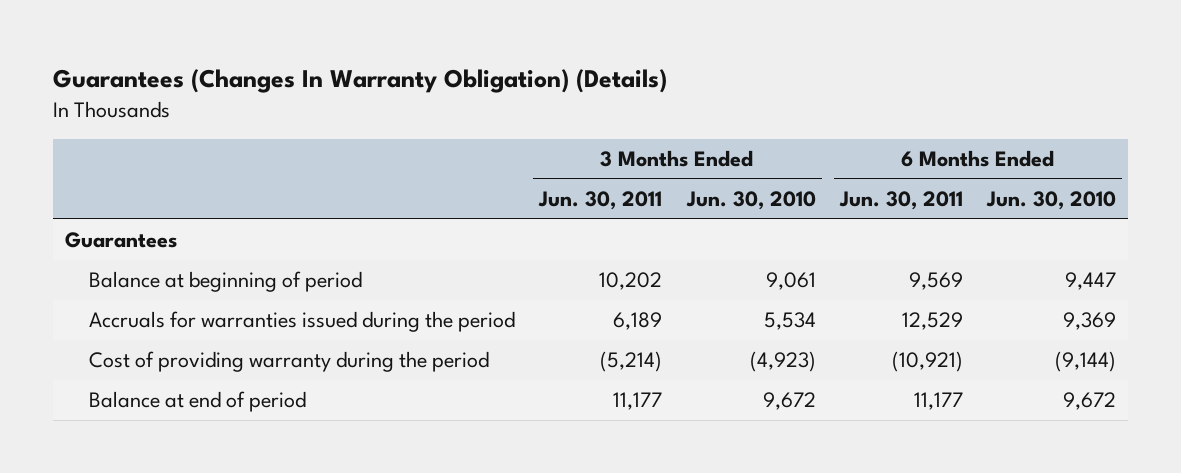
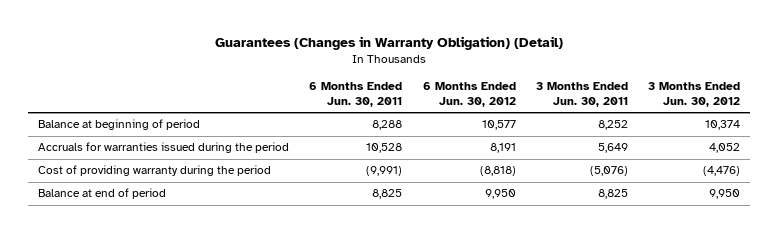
[53,69,668,94] Guarantees (Changes In Warranty Obligation) (Details) -> [215,35,564,50] Guarantees (Changes in Warranty Obligation) (Detail)
[685,191,816,211] Jun. 30, 2010 -> none
[985,191,1116,211] Jun. 30, 2010 -> none
none -> [422,82,516,107] 6 Months Ended Jun. 30, 2012
none -> [648,82,741,107] 3 Months Ended Jun. 30, 2012
[65,232,178,249] Guarantees -> none
[599,272,663,291] 10,202 -> [597,120,628,131] 8,252
[908,272,963,291] 9,569 -> [372,120,403,131] 8,288
[613,312,663,331] 6,189 -> [597,143,628,154] 5,649
[901,312,963,331] 12,529 -> [366,143,403,154] 10,528
[600,351,663,373] (5,214) -> [589,166,628,177] (5,076)
[891,351,963,373] (10,921) -> [366,166,403,177] (9,991)
[613,392,663,411] 11,177 -> [597,189,628,200] 8,825
[913,392,963,411] 11,177 -> [372,189,403,200] 8,825

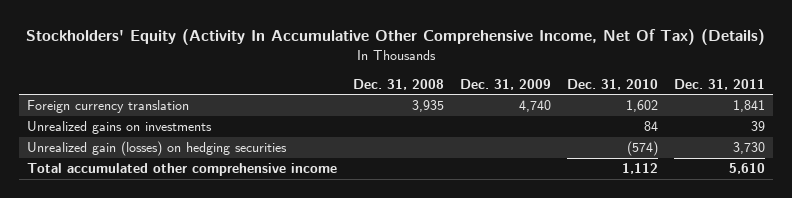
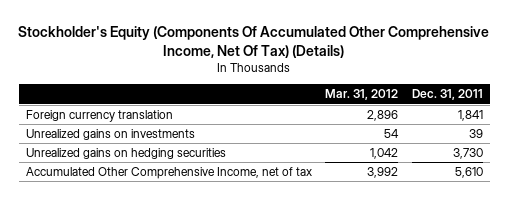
[26,28,766,45] Stockholders' Equity (Activity In Accumulative Other Comprehensive Income, Net Of Tax) (Details) -> [18,26,490,59] Stockholder's Equity (Components Of Accumulated Other Comprehensive Income, Net Of Tax) (Details)
[353,78,445,90] Dec. 31, 2008 -> none
[460,78,552,90] Dec. 31, 2009 -> none
[566,78,658,90] Dec. 31, 2010 -> none
none -> [325,89,399,101] Mar. 31, 2012
[27,141,288,157] Unrealized gain (losses) on hedging securities -> [25,148,226,160] Unrealized gains on hedging securities
[27,163,338,177] Total accumulated other comprehensive income -> [25,167,312,180] Accumulated Other Comprehensive Income, net of tax

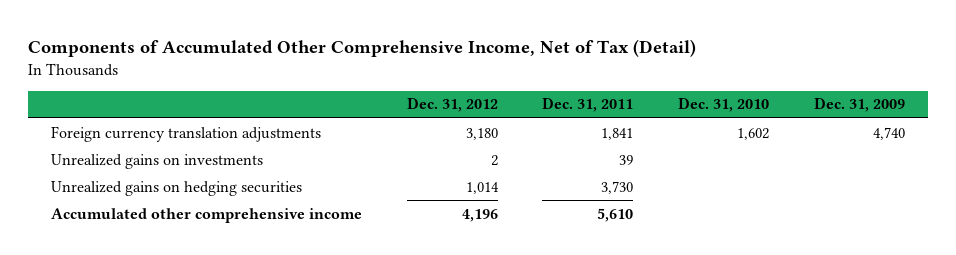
[18,26,490,59] Stockholder's Equity (Components Of Accumulated Other Comprehensive Income, Net Of Tax) (Details) -> [28,39,697,58] Components of Accumulated Other Comprehensive Income, Net of Tax (Detail)
[325,89,399,101] Mar. 31, 2012 -> none
none -> [406,97,498,113] Dec. 31, 2012
none -> [678,97,770,113] Dec. 31, 2010
none -> [814,97,906,113] Dec. 31, 2009
[25,110,173,123] Foreign currency translation -> [50,125,321,142] Foreign currency translation adjustments
[25,167,312,180] Accumulated Other Comprehensive Income, net of tax -> [50,207,362,223] Accumulated other comprehensive income

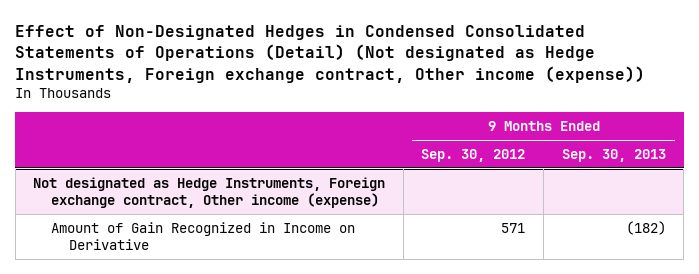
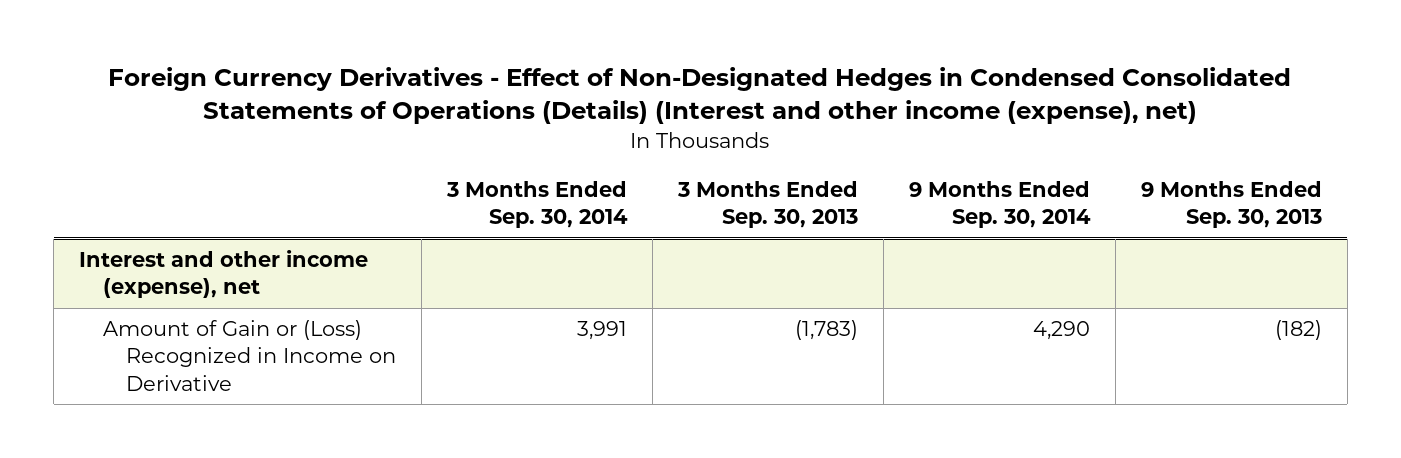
[15,24,646,83] Effect of Non-Designated Hedges in Condensed Consolidated Statements of Operations (Detail) (Not designated as Hedge Instruments, Foreign exchange contract, Other income (expense)) -> [108,67,1292,125] Foreign Currency Derivatives - Effect of Non-Designated Hedges in Condensed Consolidated Statements of Operations (Details) (Interest and other income (expense), net)
[421,149,526,163] Sep. 30, 2012 -> none
none -> [446,180,629,229] 3 Months Ended Sep. 30, 2014
none -> [677,180,859,229] 3 Months Ended Sep. 30, 2013
none -> [909,180,1092,229] 9 Months Ended Sep. 30, 2014
[33,176,386,209] Not designated as Hedge Instruments, Foreign exchange contract, Other income (expense) -> none
none -> [79,250,369,299] Interest and other income (expense), net
[51,221,356,251] Amount of Gain Recognized in Income on Derivative -> [102,320,397,391] Amount of Gain or (Loss) Recognized in Income on Derivative

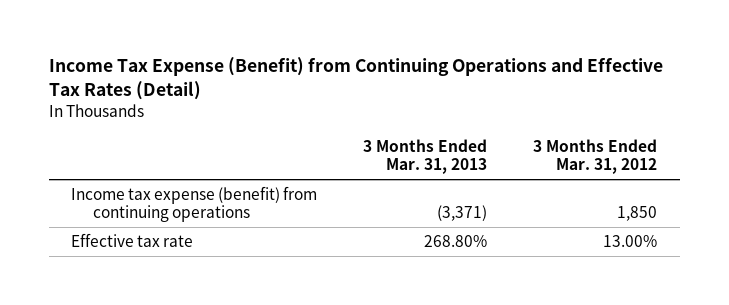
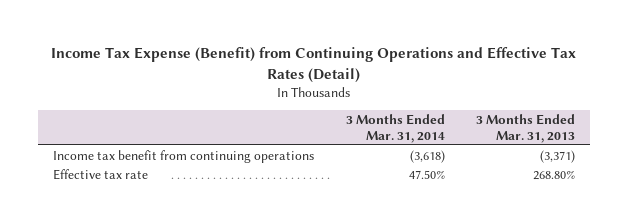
[533,139,658,175] 3 Months Ended Mar. 31, 2012 -> none
none -> [345,113,445,143] 3 Months Ended Mar. 31, 2014
[71,185,318,222] Income tax expense (benefit) from continuing operations -> [53,149,315,163] Income tax benefit from continuing operations

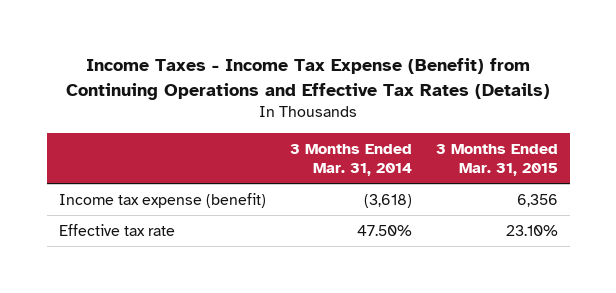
[51,47,577,83] Income Tax Expense (Benefit) from Continuing Operations and Effective Tax Rates (Detail) -> [66,58,551,100] Income Taxes - Income Tax Expense (Benefit) from Continuing Operations and Effective Tax Rates (Details)
[475,113,575,143] 3 Months Ended Mar. 31, 2013 -> none
none -> [435,144,558,177] 3 Months Ended Mar. 31, 2015
[53,149,315,163] Income tax benefit from continuing operations -> [58,192,266,208] Income tax expense (benefit)

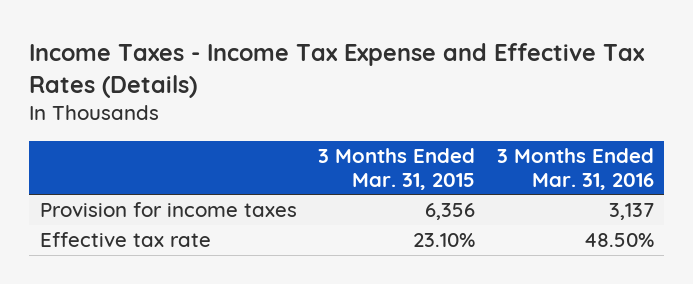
[66,58,551,100] Income Taxes - Income Tax Expense (Benefit) from Continuing Operations and Effective Tax Rates (Details) -> [28,42,645,98] Income Taxes - Income Tax Expense and Effective Tax Rates (Details)
[289,144,412,177] 3 Months Ended Mar. 31, 2014 -> none
none -> [496,148,654,190] 3 Months Ended Mar. 31, 2016
[58,192,266,208] Income tax expense (benefit) -> [39,202,297,218] Provision for income taxes

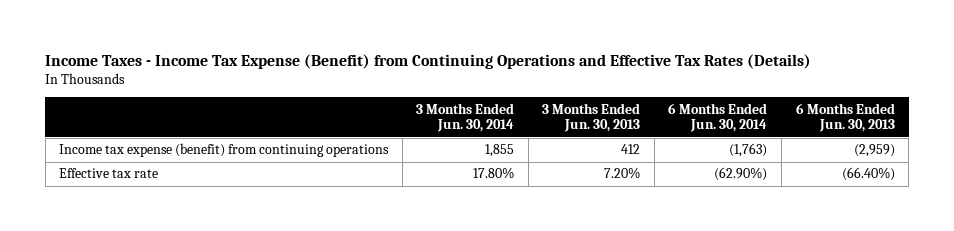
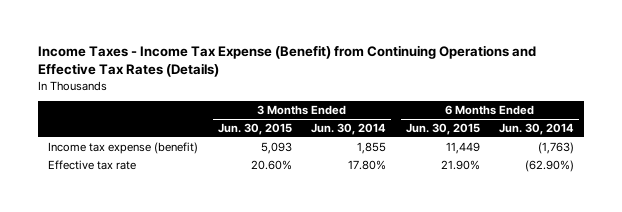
[542,102,641,133] 3 Months Ended Jun. 30, 2013 -> none
[795,102,895,133] 6 Months Ended Jun. 30, 2013 -> none
none -> [217,123,292,136] Jun. 30, 2015
none -> [405,123,480,136] Jun. 30, 2015
[59,143,390,158] Income tax expense (benefit) from continuing operations -> [48,141,199,154] Income tax expense (benefit)

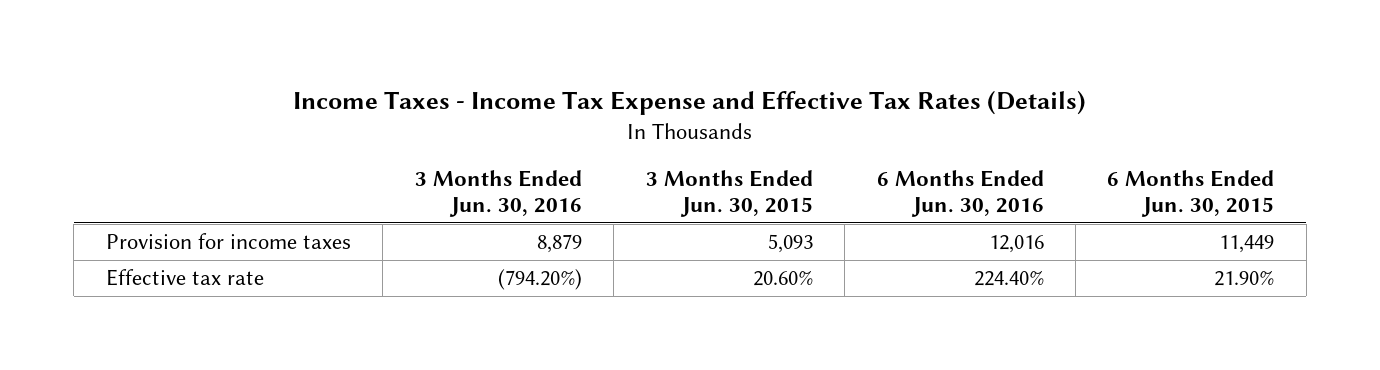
[38,45,537,78] Income Taxes - Income Tax Expense (Benefit) from Continuing Operations and Effective Tax Rates (Details) -> [293,89,1087,115] Income Taxes - Income Tax Expense and Effective Tax Rates (Details)
[311,123,387,136] Jun. 30, 2014 -> none
[499,123,575,136] Jun. 30, 2014 -> none
none -> [414,170,582,218] 3 Months Ended Jun. 30, 2016
none -> [876,170,1044,218] 6 Months Ended Jun. 30, 2016
[48,141,199,154] Income tax expense (benefit) -> [105,233,351,250] Provision for income taxes

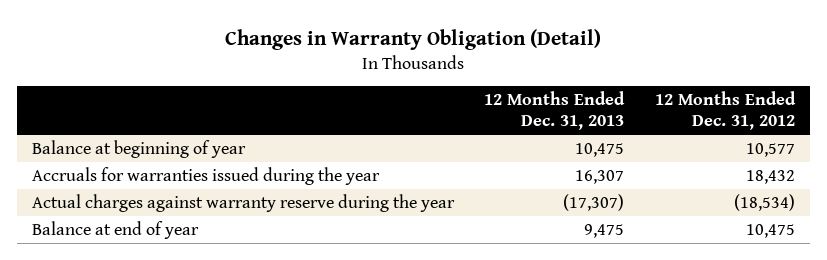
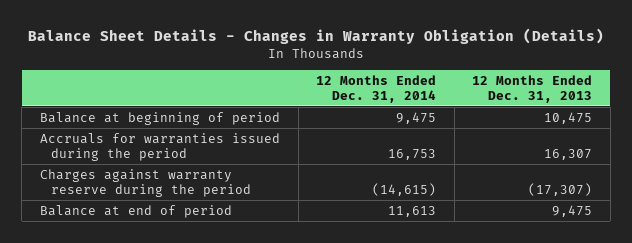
[225,28,602,50] Changes in Warranty Obligation (Detail) -> [28,28,605,45] Balance Sheet Details - Changes in Warranty Obligation (Details)
[654,91,796,131] 12 Months Ended Dec. 31, 2012 -> none
none -> [316,74,437,103] 12 Months Ended Dec. 31, 2014
[32,139,247,158] Balance at beginning of year -> [40,111,281,125] Balance at beginning of period
[32,166,381,185] Accruals for warranties issued during the year -> [40,132,281,161] Accruals for warranties issued during the period
[32,193,456,212] Actual charges against warranty reserve during the year -> [40,168,251,197] Charges against warranty reserve during the period
[32,220,200,239] Balance at end of year -> [40,204,233,218] Balance at end of period

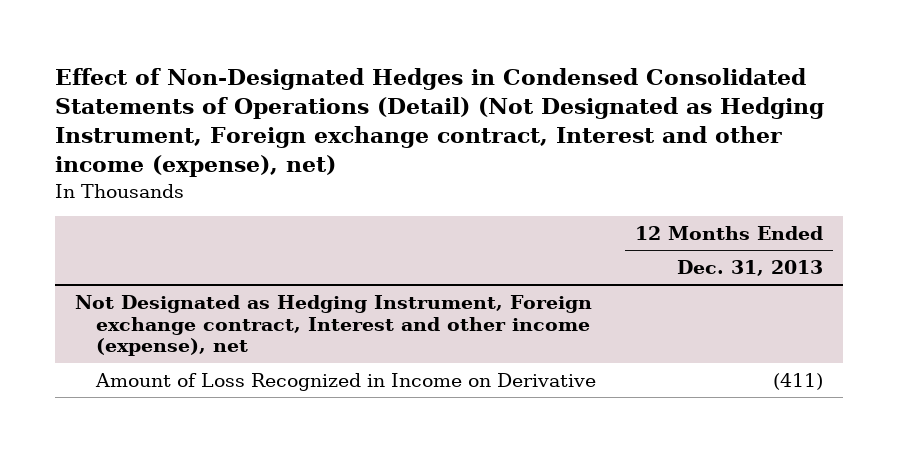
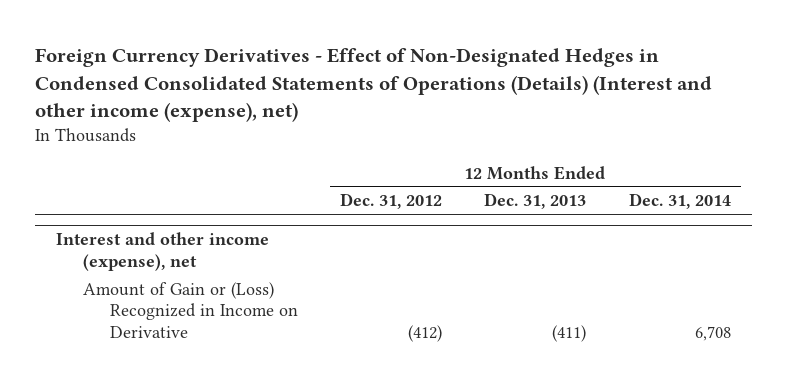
[55,67,825,178] Effect of Non-Designated Hedges in Condensed Consolidated Statements of Operations (Detail) (Not Designated as Hedging Instrument, Foreign exchange contract, Interest and other income (expense), net) -> [34,48,712,123] Foreign Currency Derivatives - Effect of Non-Designated Hedges in Condensed Consolidated Statements of Operations (Details) (Interest and other income (expense), net)
none -> [340,193,443,210] Dec. 31, 2012
none -> [628,193,731,210] Dec. 31, 2014
[75,294,593,357] Not Designated as Hedging Instrument, Foreign exchange contract, Interest and other income (expense), net -> none
none -> [55,232,269,272] Interest and other income (expense), net
[94,372,596,391] Amount of Loss Recognized in Income on Derivative -> [82,281,298,338] Amount of Gain or (Loss) Recognized in Income on Derivative

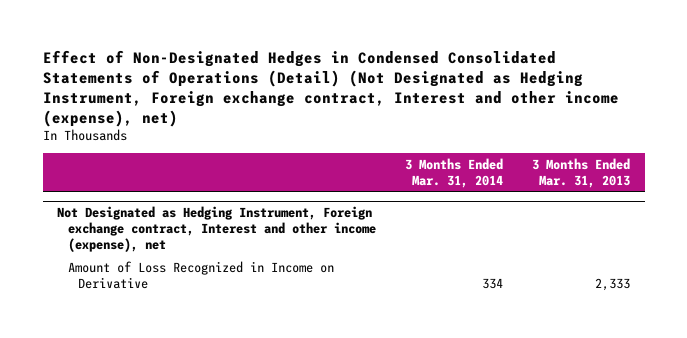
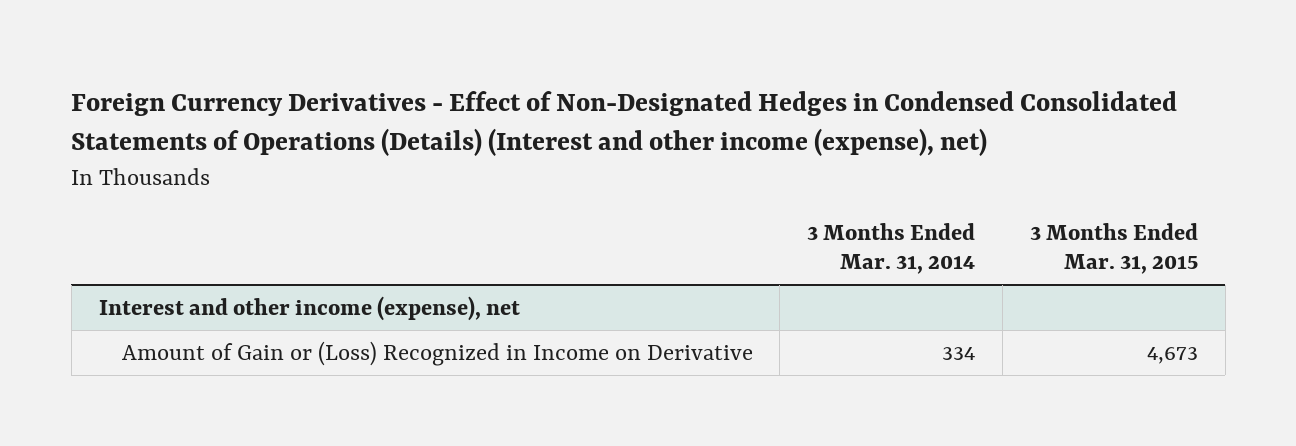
[42,49,619,127] Effect of Non-Designated Hedges in Condensed Consolidated Statements of Operations (Detail) (Not Designated as Hedging Instrument, Foreign exchange contract, Interest and other income (expense), net) -> [71,90,1178,157] Foreign Currency Derivatives - Effect of Non-Designated Hedges in Condensed Consolidated Statements of Operations (Details) (Interest and other income (expense), net)
[531,157,630,189] 3 Months Ended Mar. 31, 2013 -> none
none -> [1029,222,1198,275] 3 Months Ended Mar. 31, 2015
[57,205,376,253] Not Designated as Hedging Instrument, Foreign exchange contract, Interest and other income (expense), net -> none
none -> [98,295,520,321] Interest and other income (expense), net
[67,260,334,289] Amount of Loss Recognized in Income on Derivative -> [121,340,753,366] Amount of Gain or (Loss) Recognized in Income on Derivative

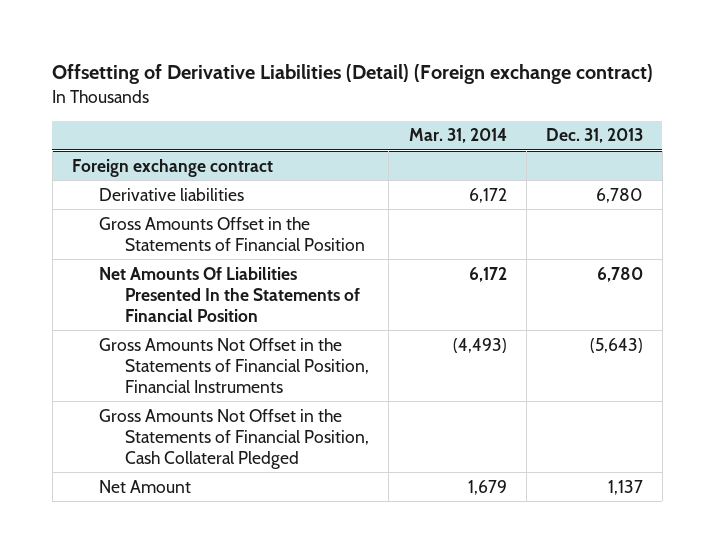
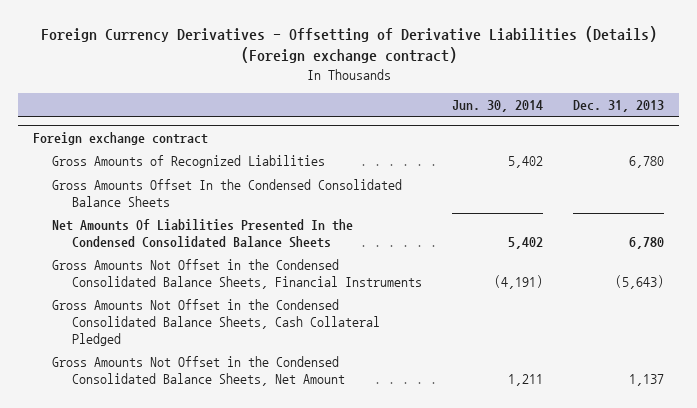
[52,64,654,85] Offsetting of Derivative Liabilities (Detail) (Foreign exchange contract) -> [40,26,657,64] Foreign Currency Derivatives - Offsetting of Derivative Liabilities (Details) (Foreign exchange contract)
[408,128,507,144] Mar. 31, 2014 -> none
none -> [451,99,543,112] Jun. 30, 2014
[98,187,244,201] Derivative liabilities -> [52,155,326,169] Gross Amounts of Recognized Liabilities
[98,216,366,251] Gross Amounts Offset in the Statements of Financial Position -> [52,179,403,207] Gross Amounts Offset In the Condensed Consolidated Balance Sheets
[98,266,361,322] Net Amounts Of Liabilities Presented In the Statements of Financial Position -> [52,219,354,248] Net Amounts Of Liabilities Presented In the Condensed Consolidated Balance Sheets
[98,337,370,393] Gross Amounts Not Offset in the Statements of Financial Position, Financial Instruments -> [52,259,422,289] Gross Amounts Not Offset in the Condensed Consolidated Balance Sheets, Financial Instruments
[98,408,370,469] Gross Amounts Not Offset in the Statements of Financial Position, Cash Collateral Pledged -> [52,299,380,346] Gross Amounts Not Offset in the Condensed Consolidated Balance Sheets, Cash Collateral Pledged
[98,479,191,493] Net Amount -> [52,356,345,386] Gross Amounts Not Offset in the Condensed Consolidated Balance Sheets, Net Amount

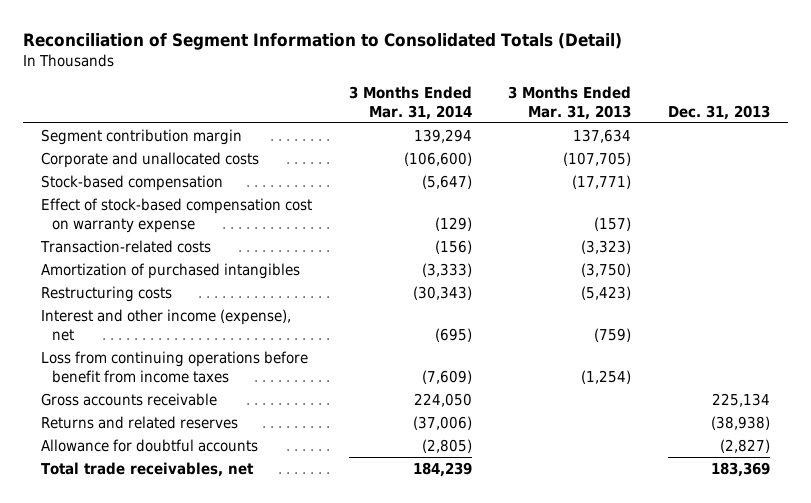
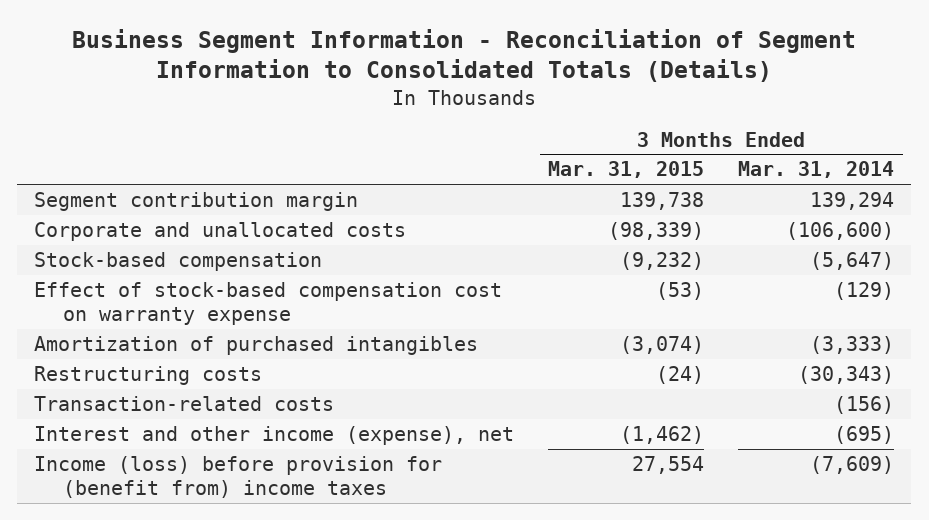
[23,32,623,50] Reconciliation of Segment Information to Consolidated Totals (Detail) -> [72,28,857,83] Business Segment Information - Reconciliation of Segment Information to Consolidated Totals (Details)
[508,85,632,120] 3 Months Ended Mar. 31, 2013 -> none
[667,104,770,120] Dec. 31, 2013 -> none
none -> [548,161,705,179] Mar. 31, 2015
[40,240,212,254] Transaction-related costs -> [34,396,335,412] Transaction-related costs
[41,393,218,407] Gross accounts receivable -> none
[41,416,239,430] Returns and related reserves -> none
[41,439,259,453] Allowance for doubtful accounts -> none
[41,462,255,478] Total trade receivables, net -> none
[41,351,309,383] Loss from continuing operations before benefit from income taxes -> [34,456,443,499] Income (loss) before provision for (benefit from) income taxes

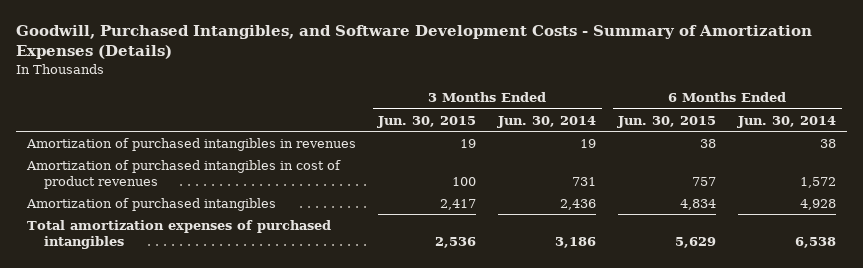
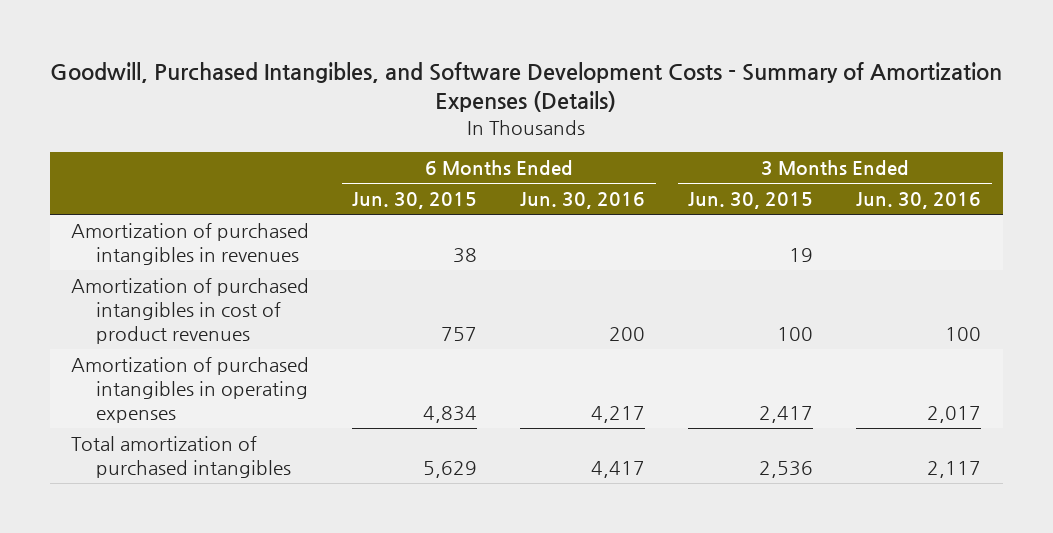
[497,115,597,128] Jun. 30, 2014 -> none
[737,115,837,128] Jun. 30, 2014 -> none
none -> [520,192,646,210] Jun. 30, 2016
none -> [856,192,982,210] Jun. 30, 2016
[26,197,277,211] Amortization of purchased intangibles -> [71,357,310,423] Amortization of purchased intangibles in operating expenses
[27,219,332,249] Total amortization expenses of purchased intangibles -> [71,436,291,478] Total amortization of purchased intangibles

